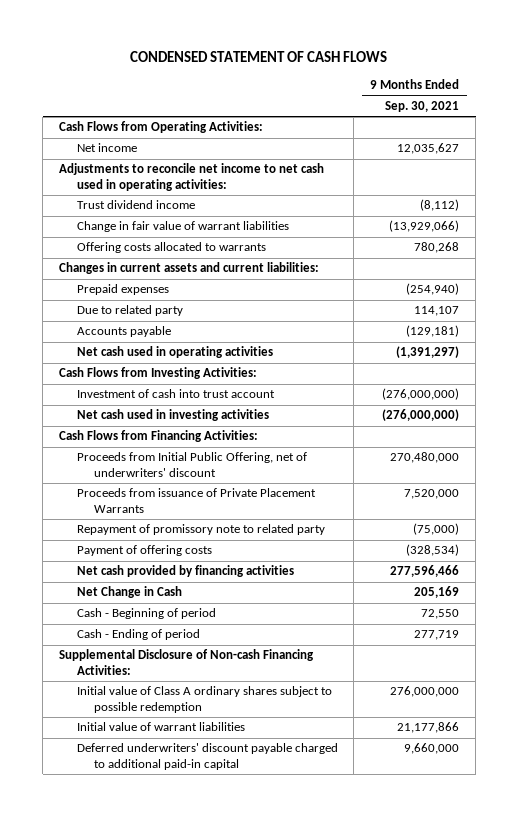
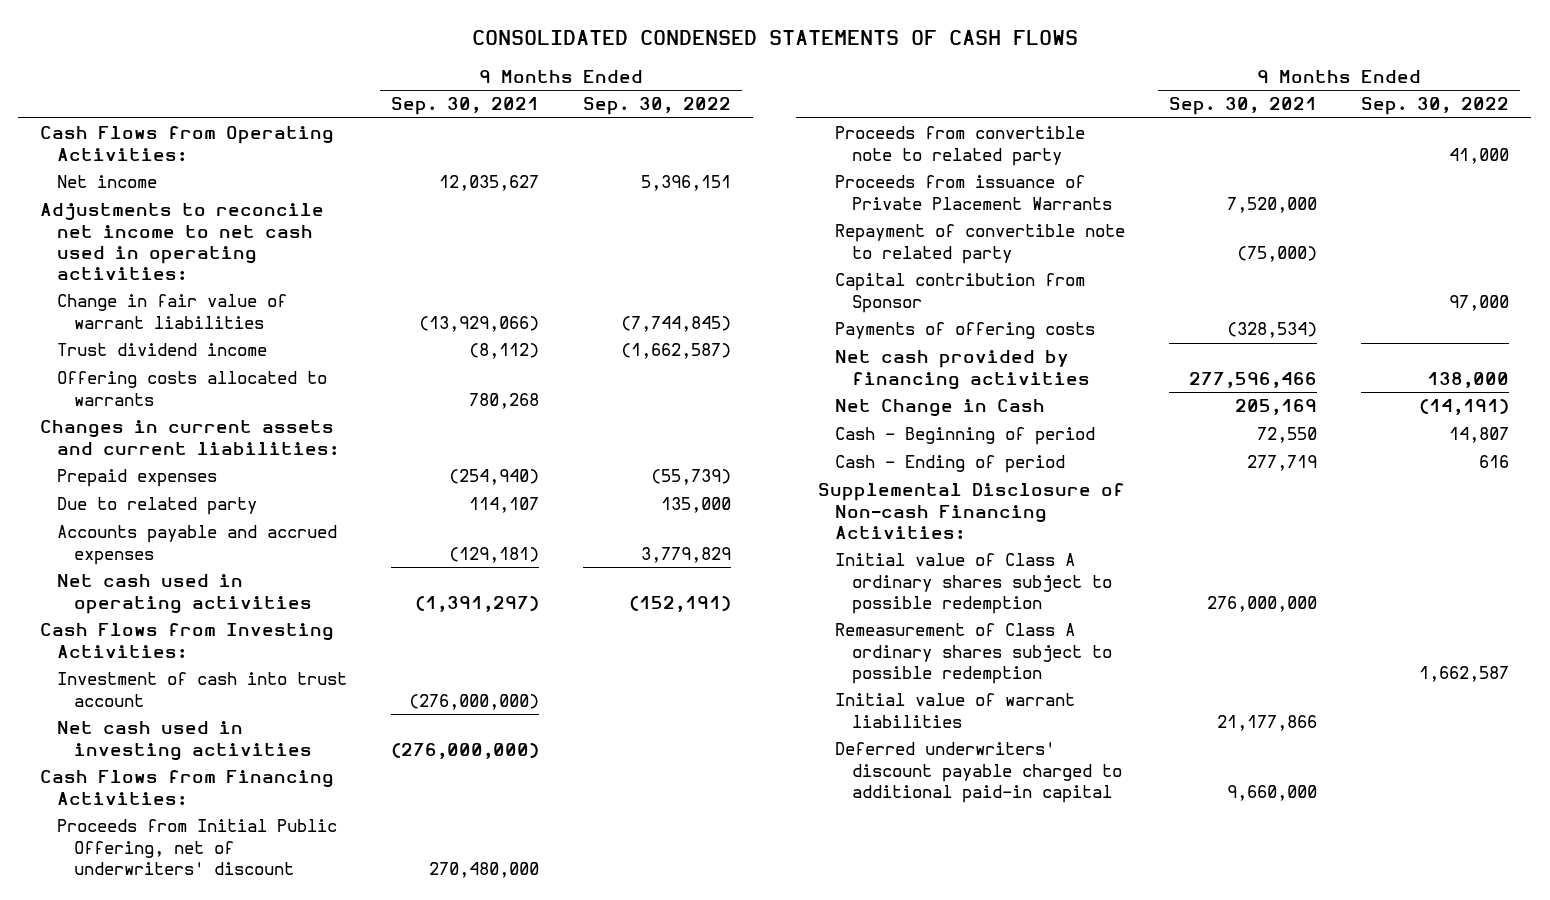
[130,51,388,63] CONDENSED STATEMENT OF CASH FLOWS -> [471,30,1078,46] CONSOLIDATED CONDENSED STATEMENTS OF CASH FLOWS
none -> [583,97,732,116] Sep. 30, 2022
[76,200,195,210] Trust dividend income -> [57,343,268,357] Trust dividend income
[76,326,171,338] Accounts payable -> [57,525,338,565] Accounts payable and accrued expenses
none -> [835,126,1086,166] Proceeds from convertible note to related party
[76,524,325,536] Repayment of promissory note to related party -> [835,224,1126,264] Repayment of convertible note to related party
none -> [835,273,1086,313] Capital contribution from Sponsor
[76,545,212,557] Payment of offering costs -> [835,322,1096,340] Payments of offering costs
none -> [835,623,1113,684] Remeasurement of Class A ordinary shares subject to possible redemption

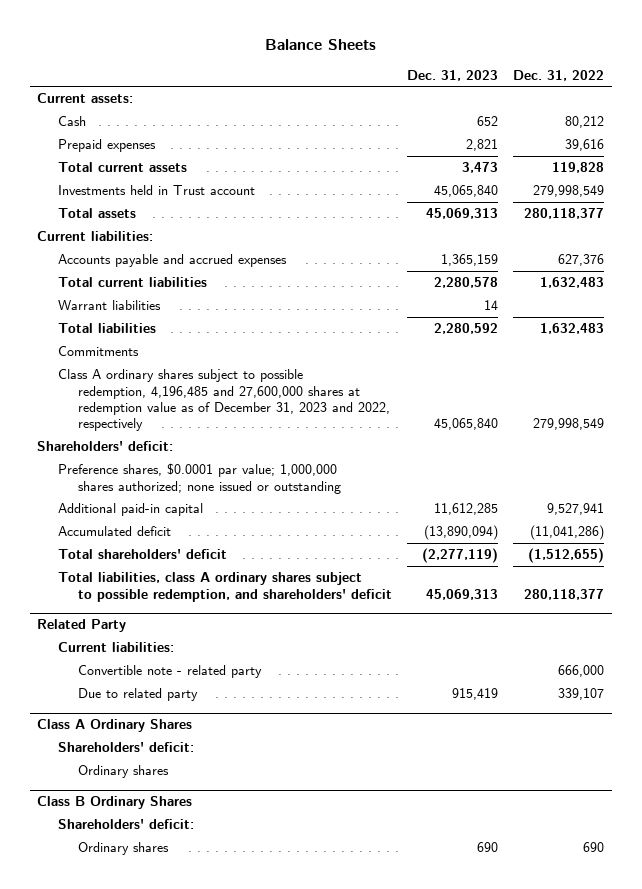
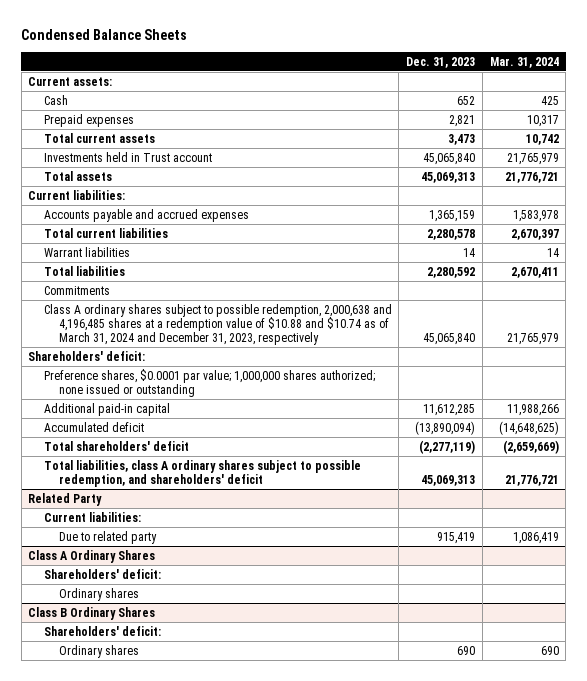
[264,39,376,51] Balance Sheets -> [21,28,188,40] Condensed Balance Sheets
[513,69,605,81] Dec. 31, 2022 -> none
none -> [489,56,559,68] Mar. 31, 2024
[57,369,390,432] Class A ordinary shares subject to possible redemption, 4,196,485 and 27,600,000 shares at redemption value as of December 31, 2023 and 2022, respectively -> [43,303,392,346] Class A ordinary shares subject to possible redemption, 2,000,638 and 4,196,485 shares at a redemption value of $10.88 and $10.74 as of March 31, 2024 and December 31, 2023, respectively
[77,665,262,679] Convertible note - related party -> none

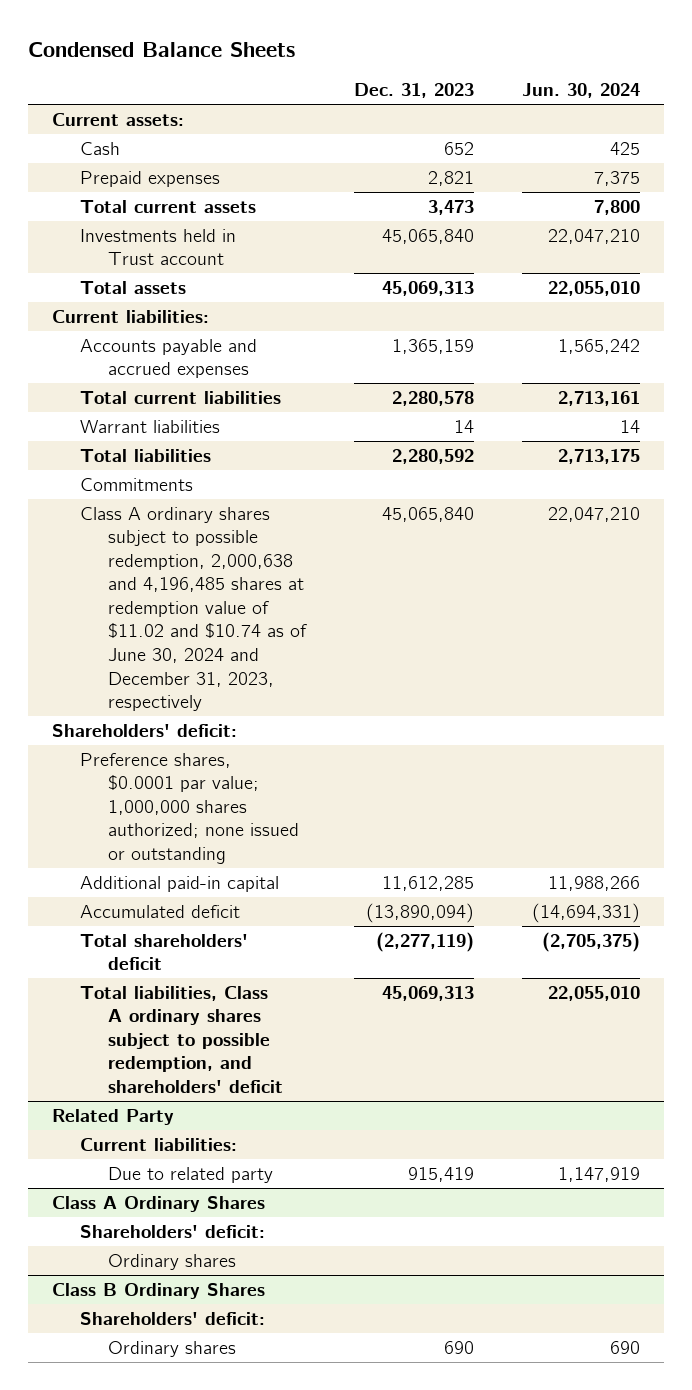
[489,56,559,68] Mar. 31, 2024 -> none
none -> [522,83,641,99] Jun. 30, 2024
[43,303,392,346] Class A ordinary shares subject to possible redemption, 2,000,638 and 4,196,485 shares at a redemption value of $10.88 and $10.74 as of March 31, 2024 and December 31, 2023, respectively -> [79,506,307,712] Class A ordinary shares subject to possible redemption, 2,000,638 and 4,196,485 shares at redemption value of $11.02 and $10.74 as of June 30, 2024 and December 31, 2023, respectively
[43,459,361,487] Total liabilities, class A ordinary shares subject to possible redemption, and shareholders' deficit -> [79,985,283,1093] Total liabilities, Class A ordinary shares subject to possible redemption, and shareholders' deficit

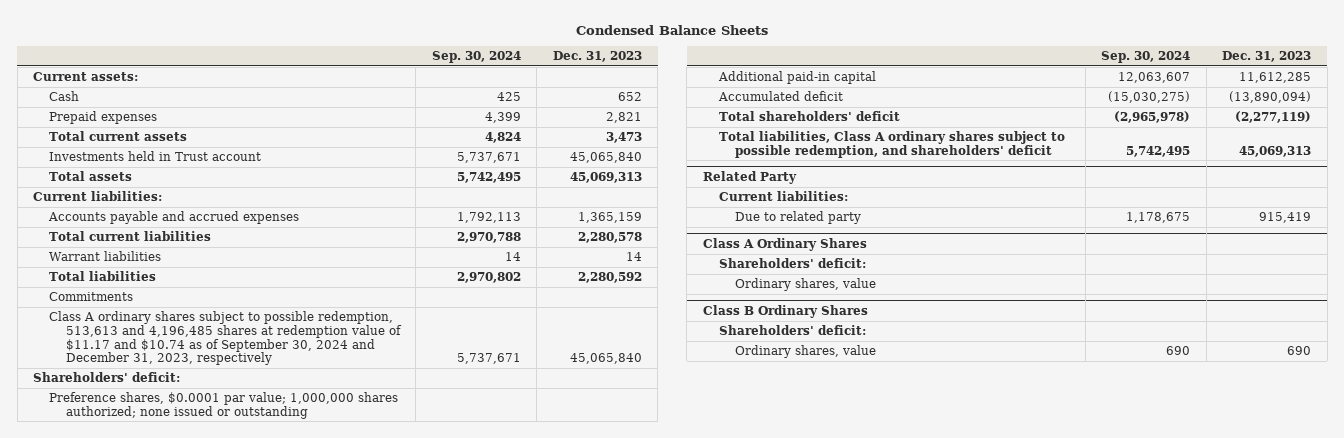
[522,83,641,99] Jun. 30, 2024 -> none
none -> [431,51,521,64] Sep. 30, 2024
[79,506,307,712] Class A ordinary shares subject to possible redemption, 2,000,638 and 4,196,485 shares at redemption value of $11.02 and $10.74 as of June 30, 2024 and December 31, 2023, respectively -> [49,311,402,366] Class A ordinary shares subject to possible redemption, 513,613 and 4,196,485 shares at redemption value of $11.17 and $10.74 as of September 30, 2024 and December 31, 2023, respectively
[107,1253,236,1270] Ordinary shares -> [735,278,877,292] Ordinary shares, value
[107,1340,236,1357] Ordinary shares -> [735,345,877,359] Ordinary shares, value

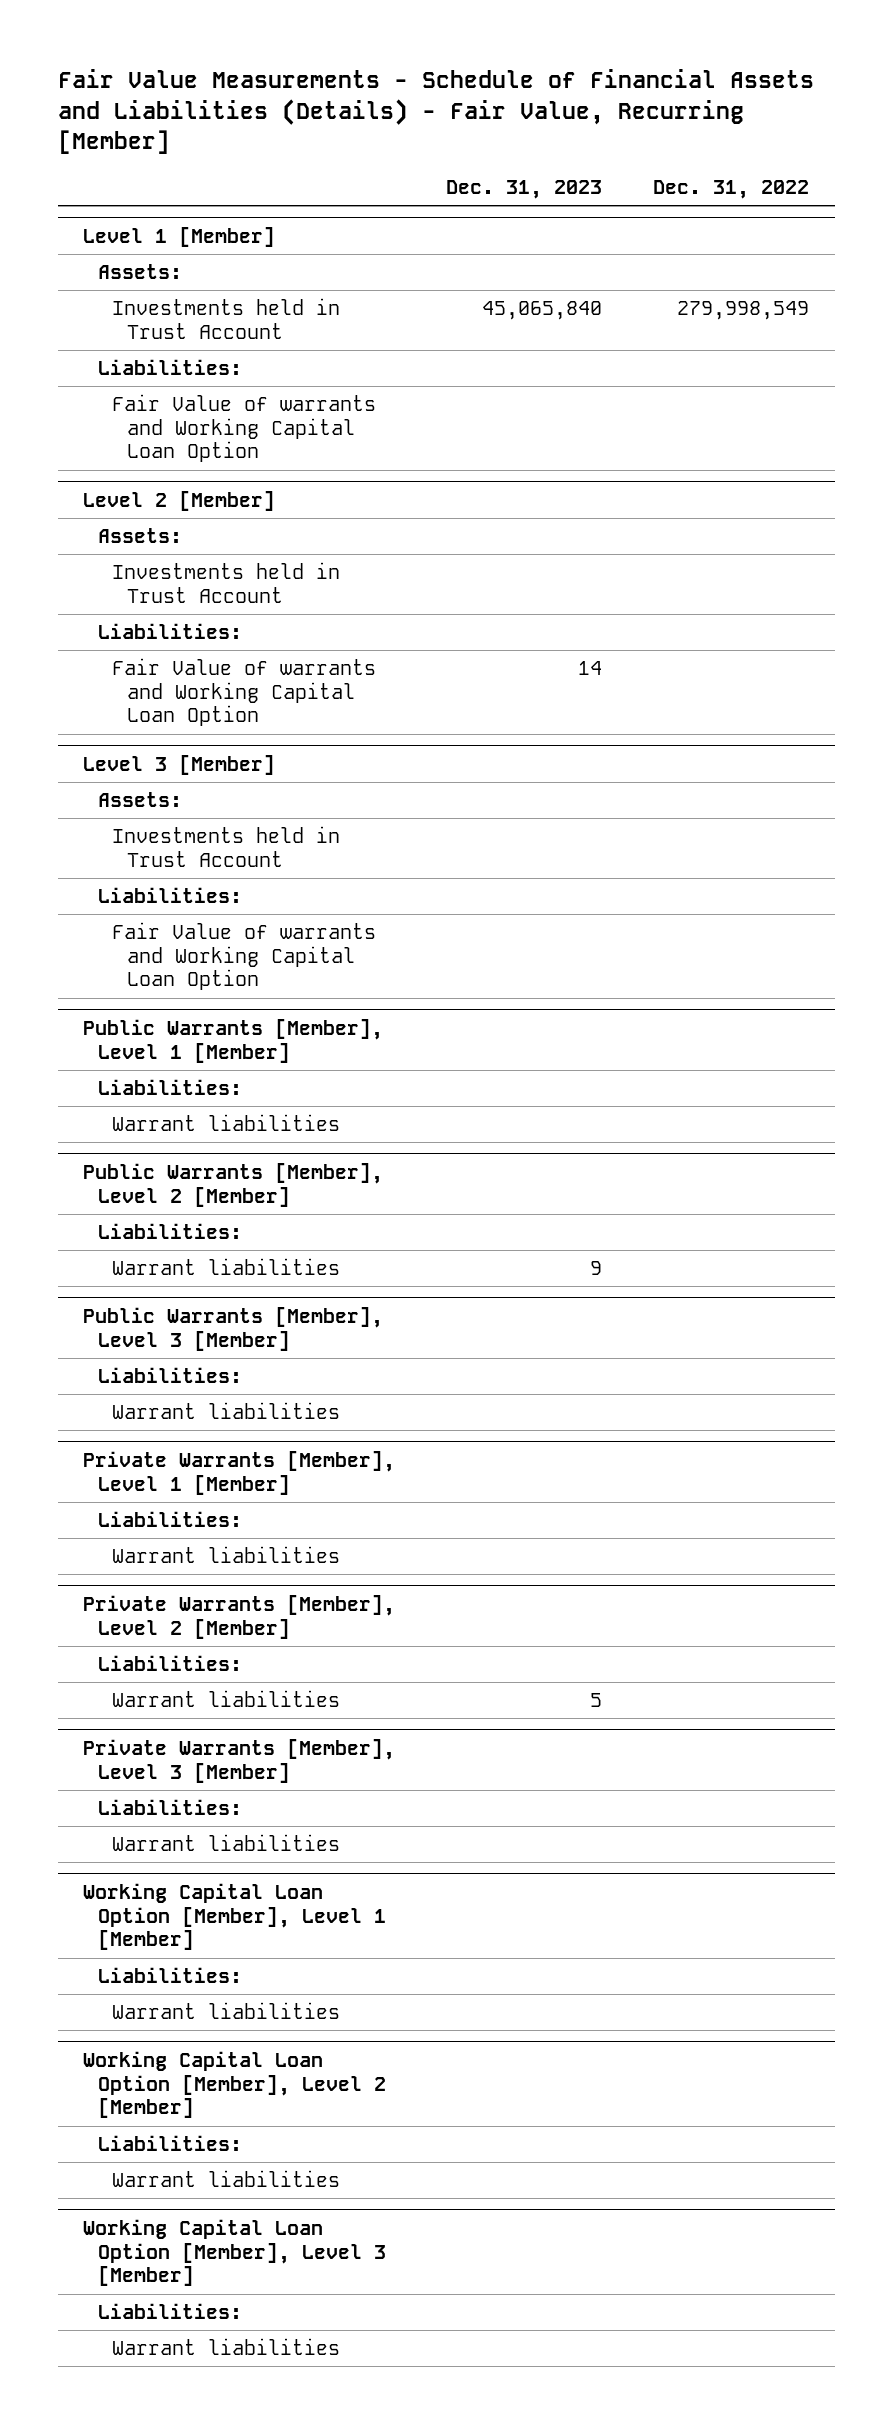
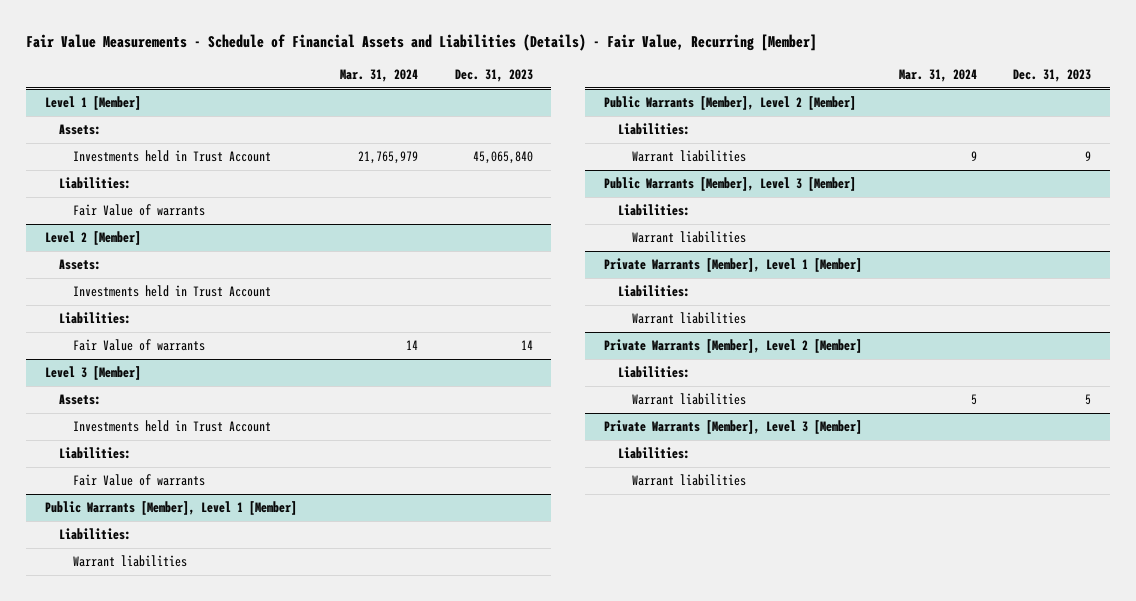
[653,180,810,200] Dec. 31, 2022 -> none
none -> [339,69,418,83] Mar. 31, 2024
[112,394,377,463] Fair Value of warrants and Working Capital Loan Option -> [73,204,206,217] Fair Value of warrants
[112,658,377,727] Fair Value of warrants and Working Capital Loan Option -> [73,339,206,352] Fair Value of warrants
[112,922,377,991] Fair Value of warrants and Working Capital Loan Option -> [73,474,206,487] Fair Value of warrants
[83,1882,386,1951] Working Capital Loan Option [Member], Level 1 [Member] -> none
[97,1967,242,1984] Liabilities: -> none
[112,2002,341,2020] Warrant liabilities -> none
[83,2050,386,2119] Working Capital Loan Option [Member], Level 2 [Member] -> none
[97,2135,242,2152] Liabilities: -> none
[112,2170,341,2188] Warrant liabilities -> none
[83,2218,386,2287] Working Capital Loan Option [Member], Level 3 [Member] -> none
[97,2303,242,2320] Liabilities: -> none
[112,2338,341,2356] Warrant liabilities -> none

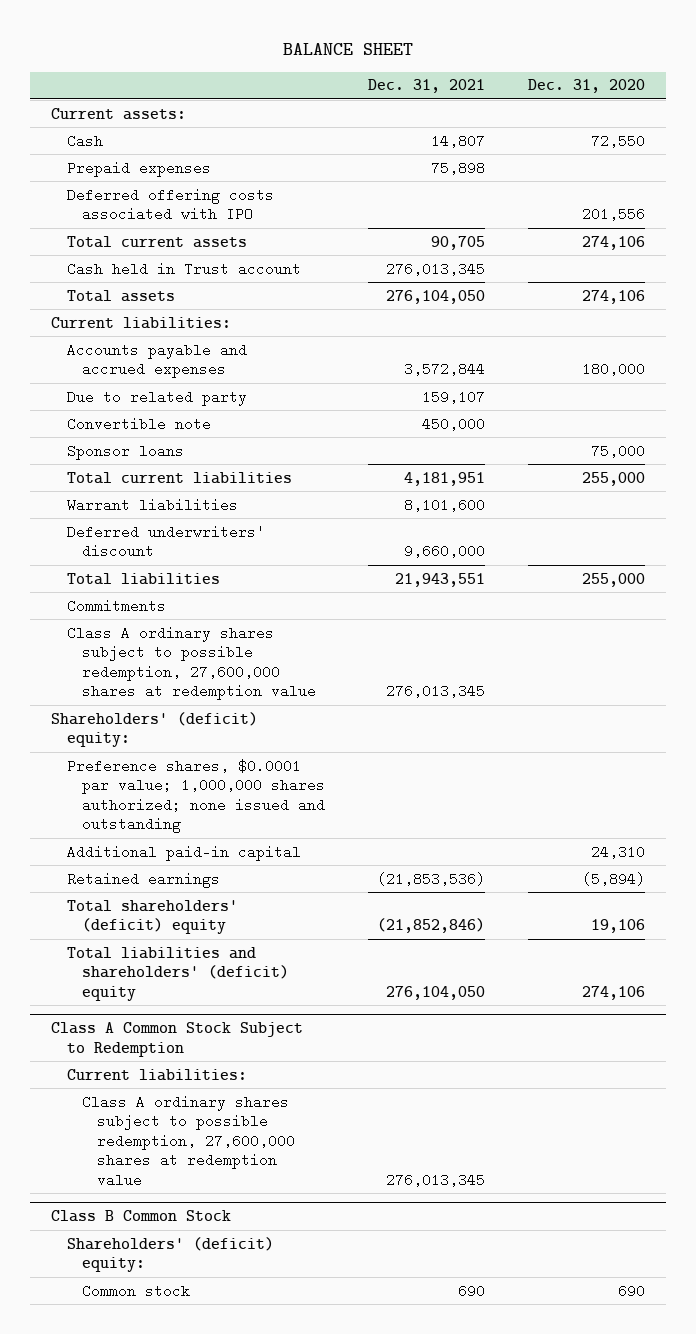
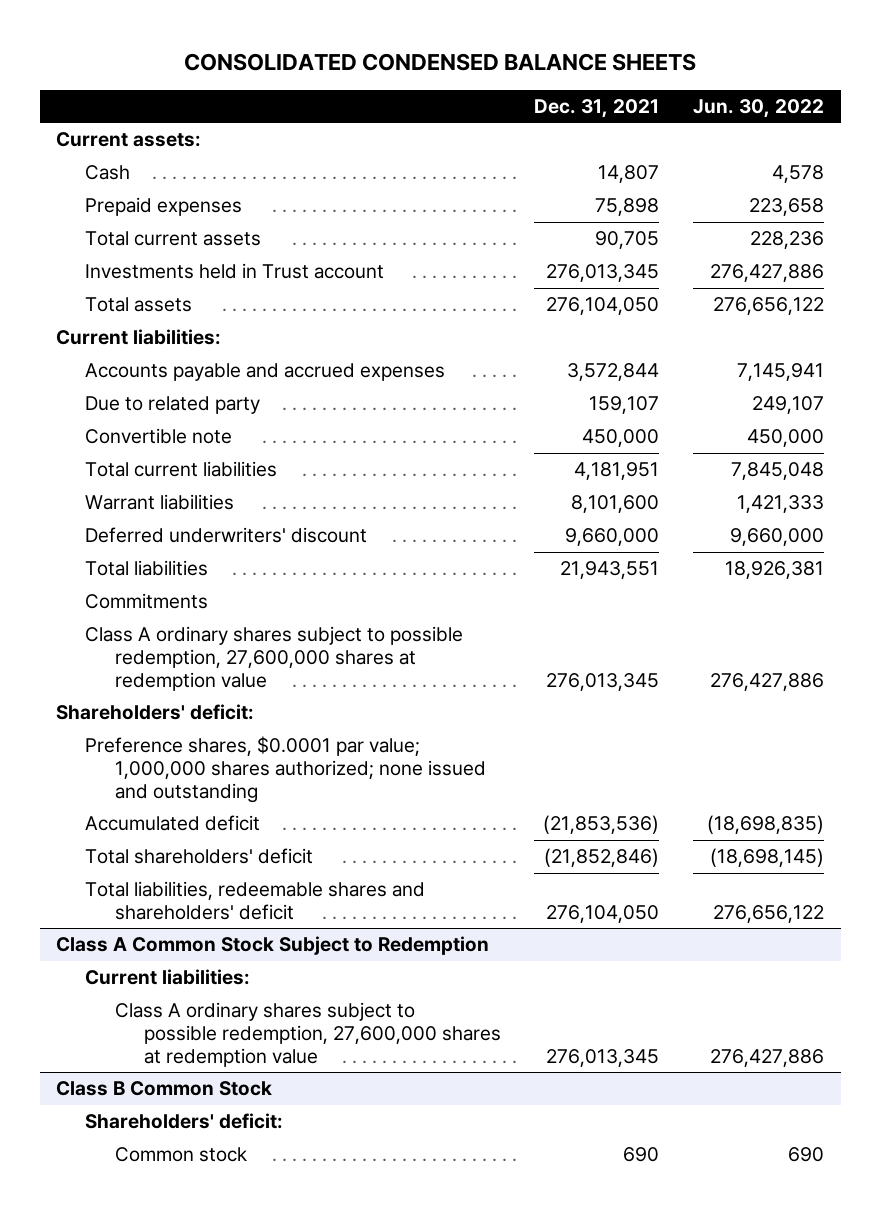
[282,43,413,56] BALANCE SHEET -> [184,53,697,72] CONSOLIDATED CONDENSED BALANCE SHEETS
[527,79,645,94] Dec. 31, 2020 -> none
none -> [692,99,824,119] Jun. 30, 2022
[66,187,274,222] Deferred offering costs associated with IPO -> none
[66,261,301,276] Cash held in Trust account -> [85,263,385,280] Investments held in Trust account
[66,443,184,460] Sponsor loans -> none
[51,711,259,748] Shareholders' (deficit) equity: -> [56,704,255,721] Shareholders' deficit:
[66,844,301,861] Additional paid-in capital -> none
[66,871,220,888] Retained earnings -> [85,815,261,832] Accumulated deficit
[66,899,238,935] Total shareholders' (deficit) equity -> [85,848,314,865] Total shareholders' deficit
[66,946,289,1001] Total liabilities and shareholders' (deficit) equity -> [85,881,426,921] Total liabilities, redeemable shares and shareholders' deficit
[66,1236,274,1273] Shareholders' (deficit) equity: -> [85,1113,284,1130] Shareholders' deficit:

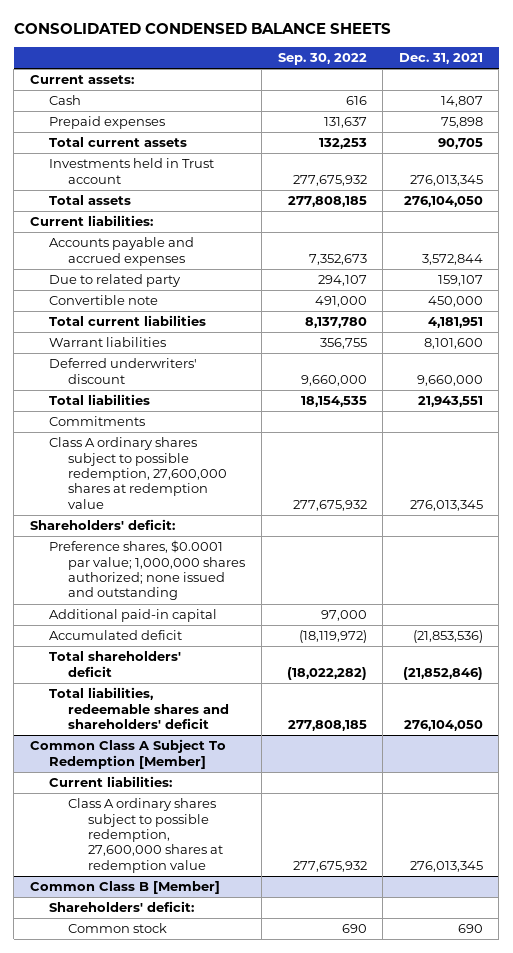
[692,99,824,119] Jun. 30, 2022 -> none
none -> [277,52,367,65] Sep. 30, 2022
none -> [49,609,218,623] Additional paid-in capital
[56,936,490,956] Class A Common Stock Subject to Redemption -> [29,739,226,769] Common Class A Subject To Redemption [Member]
[56,1081,273,1097] Class B Common Stock -> [29,881,220,895] Common Class B [Member]

